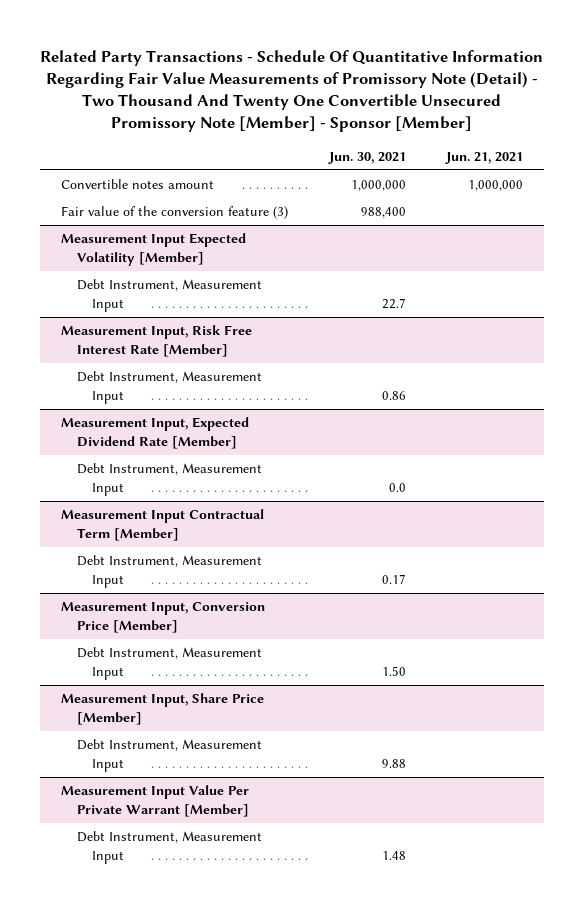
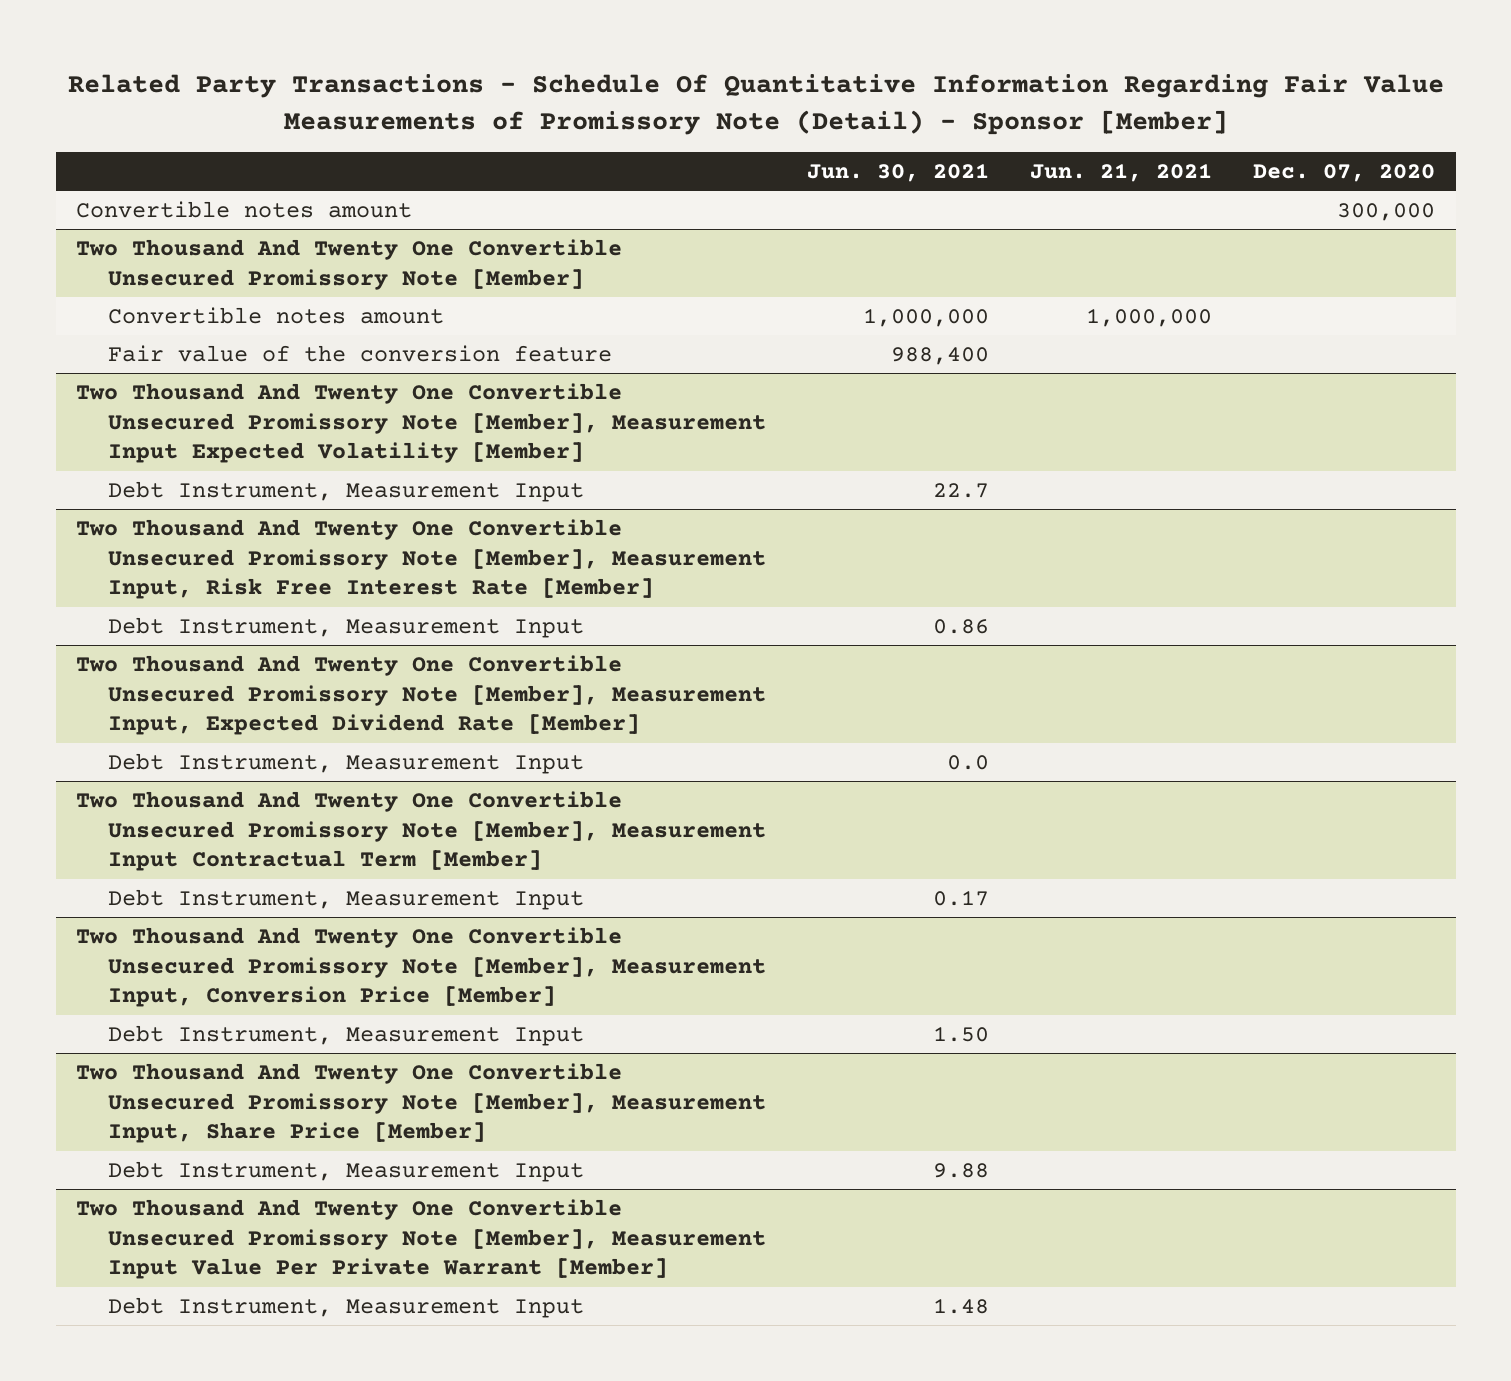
[40,50,544,133] Related Party Transactions - Schedule Of Quantitative Information Regarding Fair Value Measurements of Promissory Note (Detail) - Two Thousand And Twenty One Convertible Unsecured Promissory Note [Member] - Sponsor [Member] -> [67,74,1444,135] Related Party Transactions - Schedule Of Quantitative Information Regarding Fair Value Measurements of Promissory Note (Detail) - Sponsor [Member]
none -> [1253,163,1436,182] Dec. 07, 2020
none -> [76,200,413,218] Convertible notes amount
none -> [76,238,623,290] Two Thousand And Twenty One Convertible Unsecured Promissory Note [Member]
[60,233,246,266] Measurement Input Expected Volatility [Member] -> none
[60,206,288,220] Fair value of the conversion feature (3) -> [108,344,613,362] Fair value of the conversion feature
none -> [76,382,767,464] Two Thousand And Twenty One Convertible Unsecured Promissory Note [Member], Measurement Input Expected Volatility [Member]
[60,325,252,357] Measurement Input, Risk Free Interest Rate [Member] -> none
none -> [76,518,767,600] Two Thousand And Twenty One Convertible Unsecured Promissory Note [Member], Measurement Input, Risk Free Interest Rate [Member]
[60,417,249,449] Measurement Input, Expected Dividend Rate [Member] -> none
none -> [76,654,767,736] Two Thousand And Twenty One Convertible Unsecured Promissory Note [Member], Measurement Input, Expected Dividend Rate [Member]
[60,509,264,541] Measurement Input Contractual Term [Member] -> none
none -> [76,790,767,872] Two Thousand And Twenty One Convertible Unsecured Promissory Note [Member], Measurement Input Contractual Term [Member]
[60,602,265,633] Measurement Input, Conversion Price [Member] -> none
none -> [76,926,767,1008] Two Thousand And Twenty One Convertible Unsecured Promissory Note [Member], Measurement Input, Conversion Price [Member]
[60,693,264,725] Measurement Input, Share Price [Member] -> none
none -> [76,1062,767,1144] Two Thousand And Twenty One Convertible Unsecured Promissory Note [Member], Measurement Input, Share Price [Member]
[60,785,249,817] Measurement Input Value Per Private Warrant [Member] -> none
none -> [76,1198,767,1280] Two Thousand And Twenty One Convertible Unsecured Promissory Note [Member], Measurement Input Value Per Private Warrant [Member]

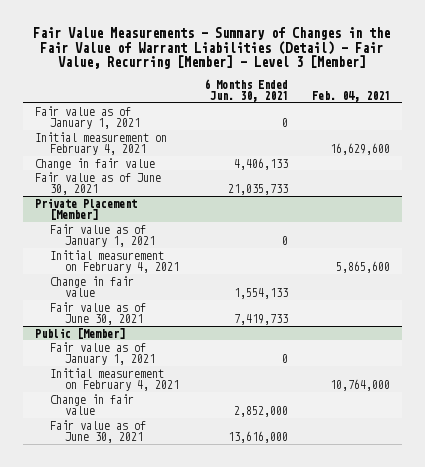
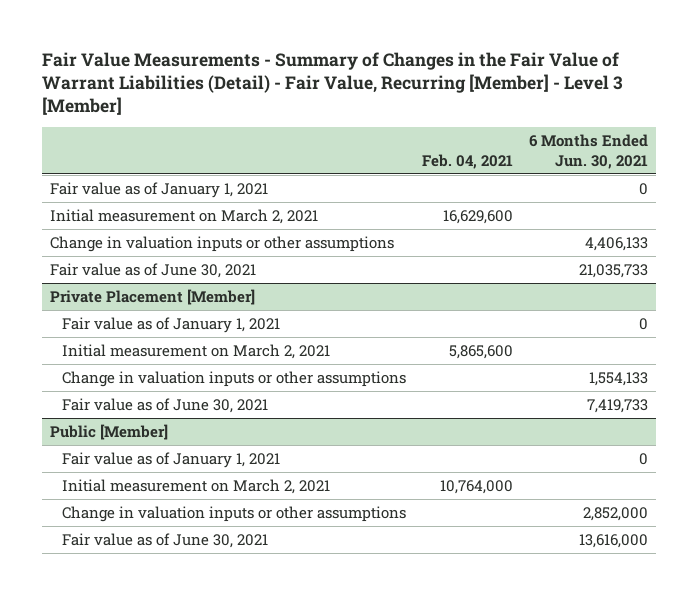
[35,131,168,156] Initial measurement on February 4, 2021 -> [50,209,319,225] Initial measurement on March 2, 2021
[35,157,156,170] Change in fair value -> [50,236,395,253] Change in valuation inputs or other assumptions
[50,249,180,274] Initial measurement on February 4, 2021 -> [62,344,331,360] Initial measurement on March 2, 2021
[50,275,135,298] Change in fair value -> [62,371,407,388] Change in valuation inputs or other assumptions
[50,367,180,392] Initial measurement on February 4, 2021 -> [62,479,331,495] Initial measurement on March 2, 2021
[50,393,135,416] Change in fair value -> [62,506,407,523] Change in valuation inputs or other assumptions

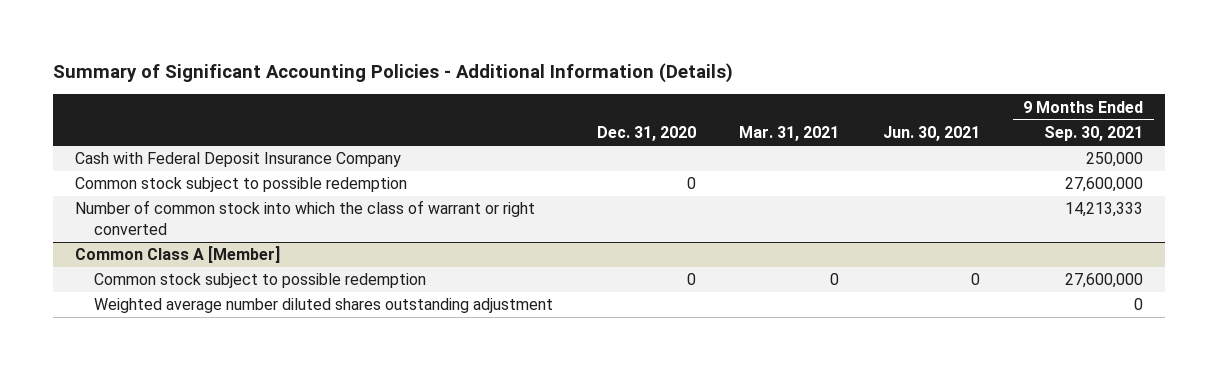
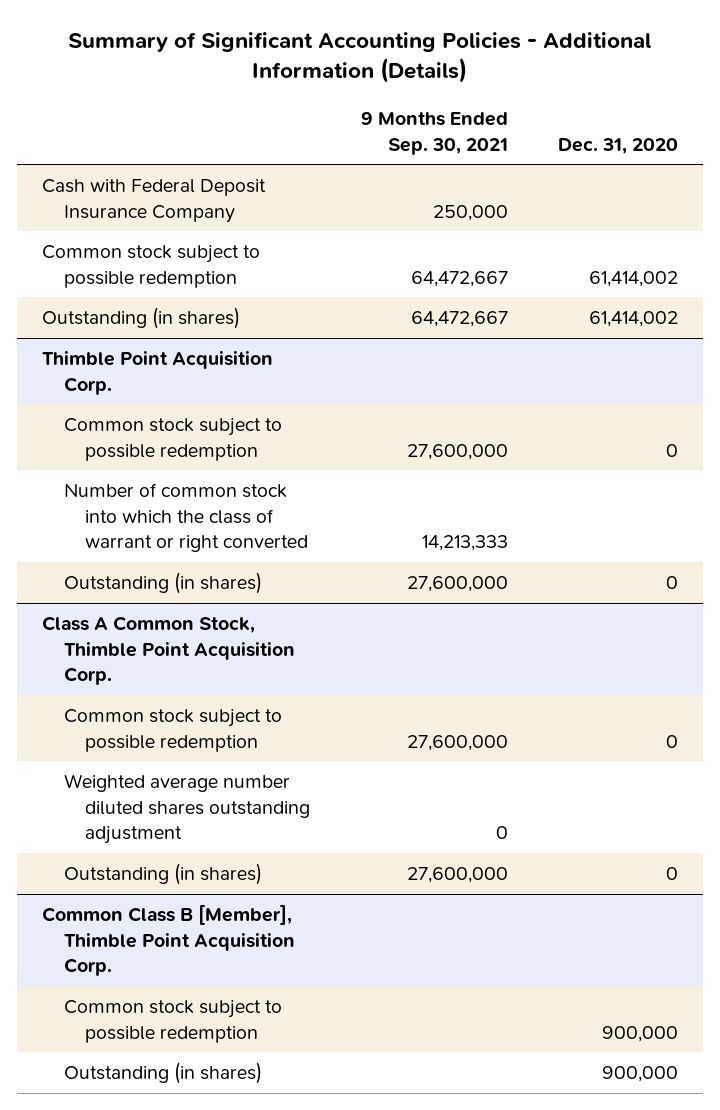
[739,126,840,142] Mar. 31, 2021 -> none
[882,126,980,142] Jun. 30, 2021 -> none
none -> [42,245,261,288] Common stock subject to possible redemption
none -> [42,307,241,330] Outstanding (in shares)
none -> [42,351,274,395] Thimble Point Acquisition Corp.
[75,246,281,264] Common Class A [Member] -> none
none -> [63,572,262,595] Outstanding (in shares)
none -> [42,616,295,686] Class A Common Stock, Thimble Point Acquisition Corp.
none -> [63,863,262,886] Outstanding (in shares)
none -> [42,904,295,977] Common Class B [Member], Thimble Point Acquisition Corp.
none -> [63,1000,282,1043] Common stock subject to possible redemption
none -> [63,1062,262,1085] Outstanding (in shares)

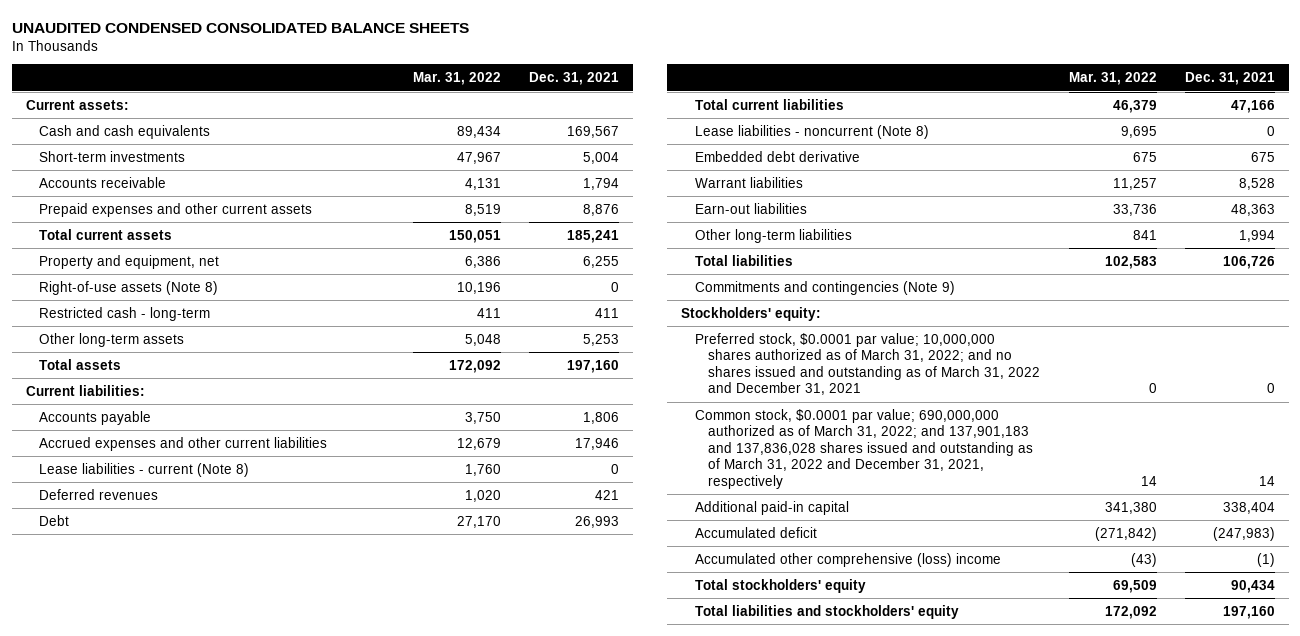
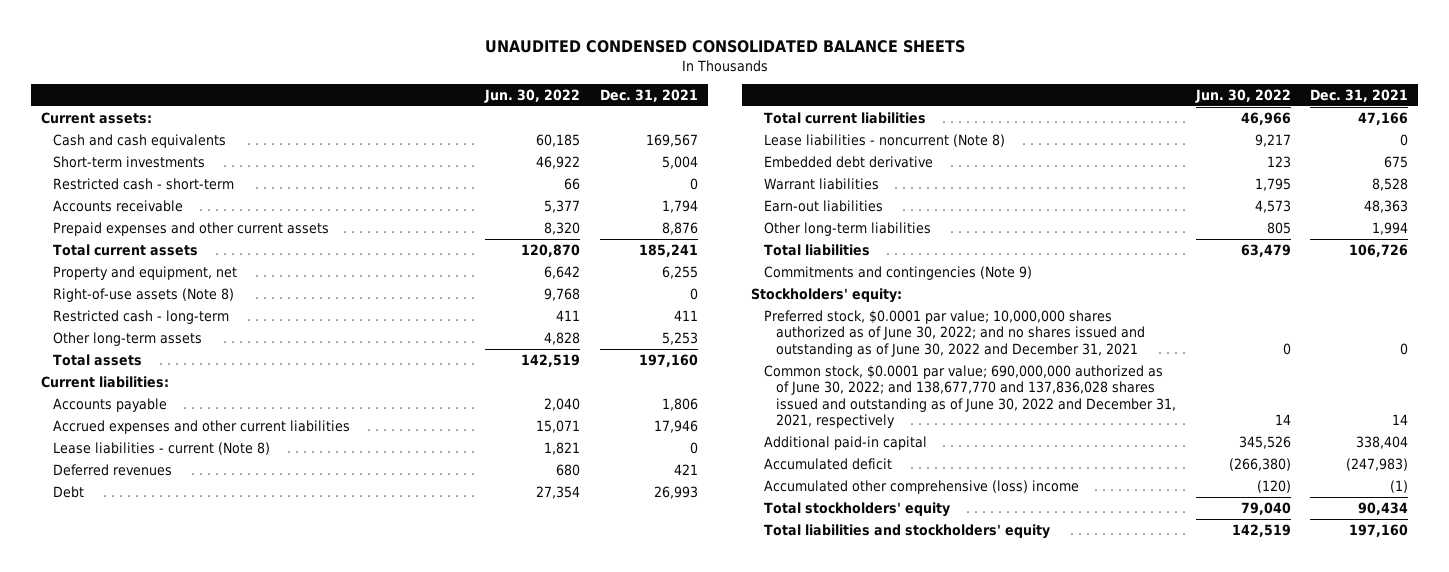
[412,72,501,86] Mar. 31, 2022 -> none
none -> [484,89,581,104] Jun. 30, 2022
none -> [53,177,235,190] Restricted cash - short-term
[694,332,1041,396] Preferred stock, $0.0001 par value; 10,000,000 shares authorized as of March 31, 2022; and no shares issued and outstanding as of March 31, 2022 and December 31, 2021 -> [763,309,1146,357] Preferred stock, $0.0001 par value; 10,000,000 shares authorized as of June 30, 2022; and no shares issued and outstanding as of June 30, 2022 and December 31, 2021
[694,408,1034,489] Common stock, $0.0001 par value; 690,000,000 authorized as of March 31, 2022; and 137,901,183 and 137,836,028 shares issued and outstanding as of March 31, 2022 and December 31, 2021, respectively -> [763,364,1177,429] Common stock, $0.0001 par value; 690,000,000 authorized as of June 30, 2022; and 138,677,770 and 137,836,028 shares issued and outstanding as of June 30, 2022 and December 31, 2021, respectively

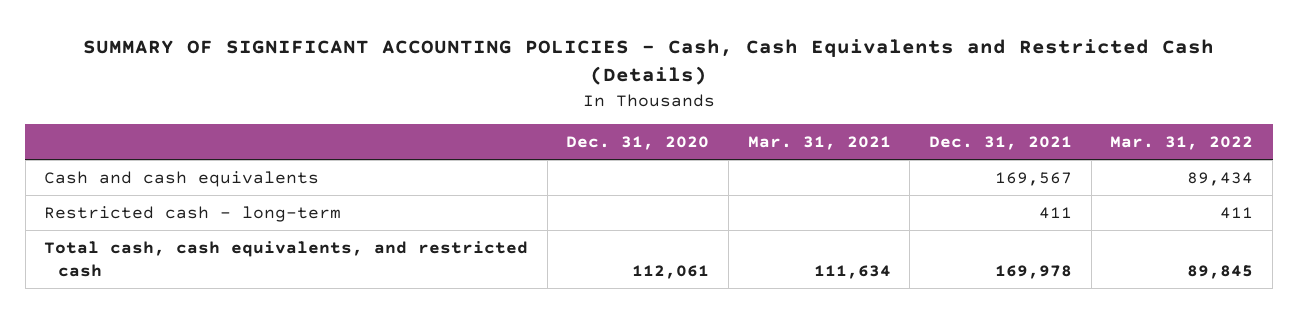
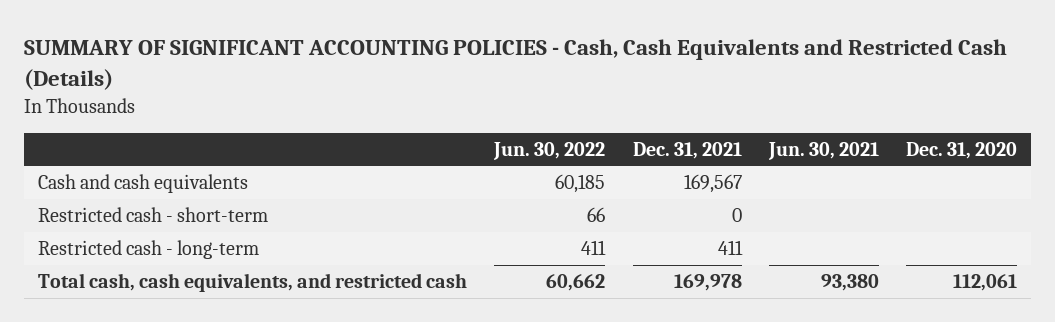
[747,135,891,150] Mar. 31, 2021 -> none
[1110,135,1254,150] Mar. 31, 2022 -> none
none -> [493,141,606,160] Jun. 30, 2022
none -> [767,141,879,160] Jun. 30, 2021
none -> [37,207,268,223] Restricted cash - short-term

